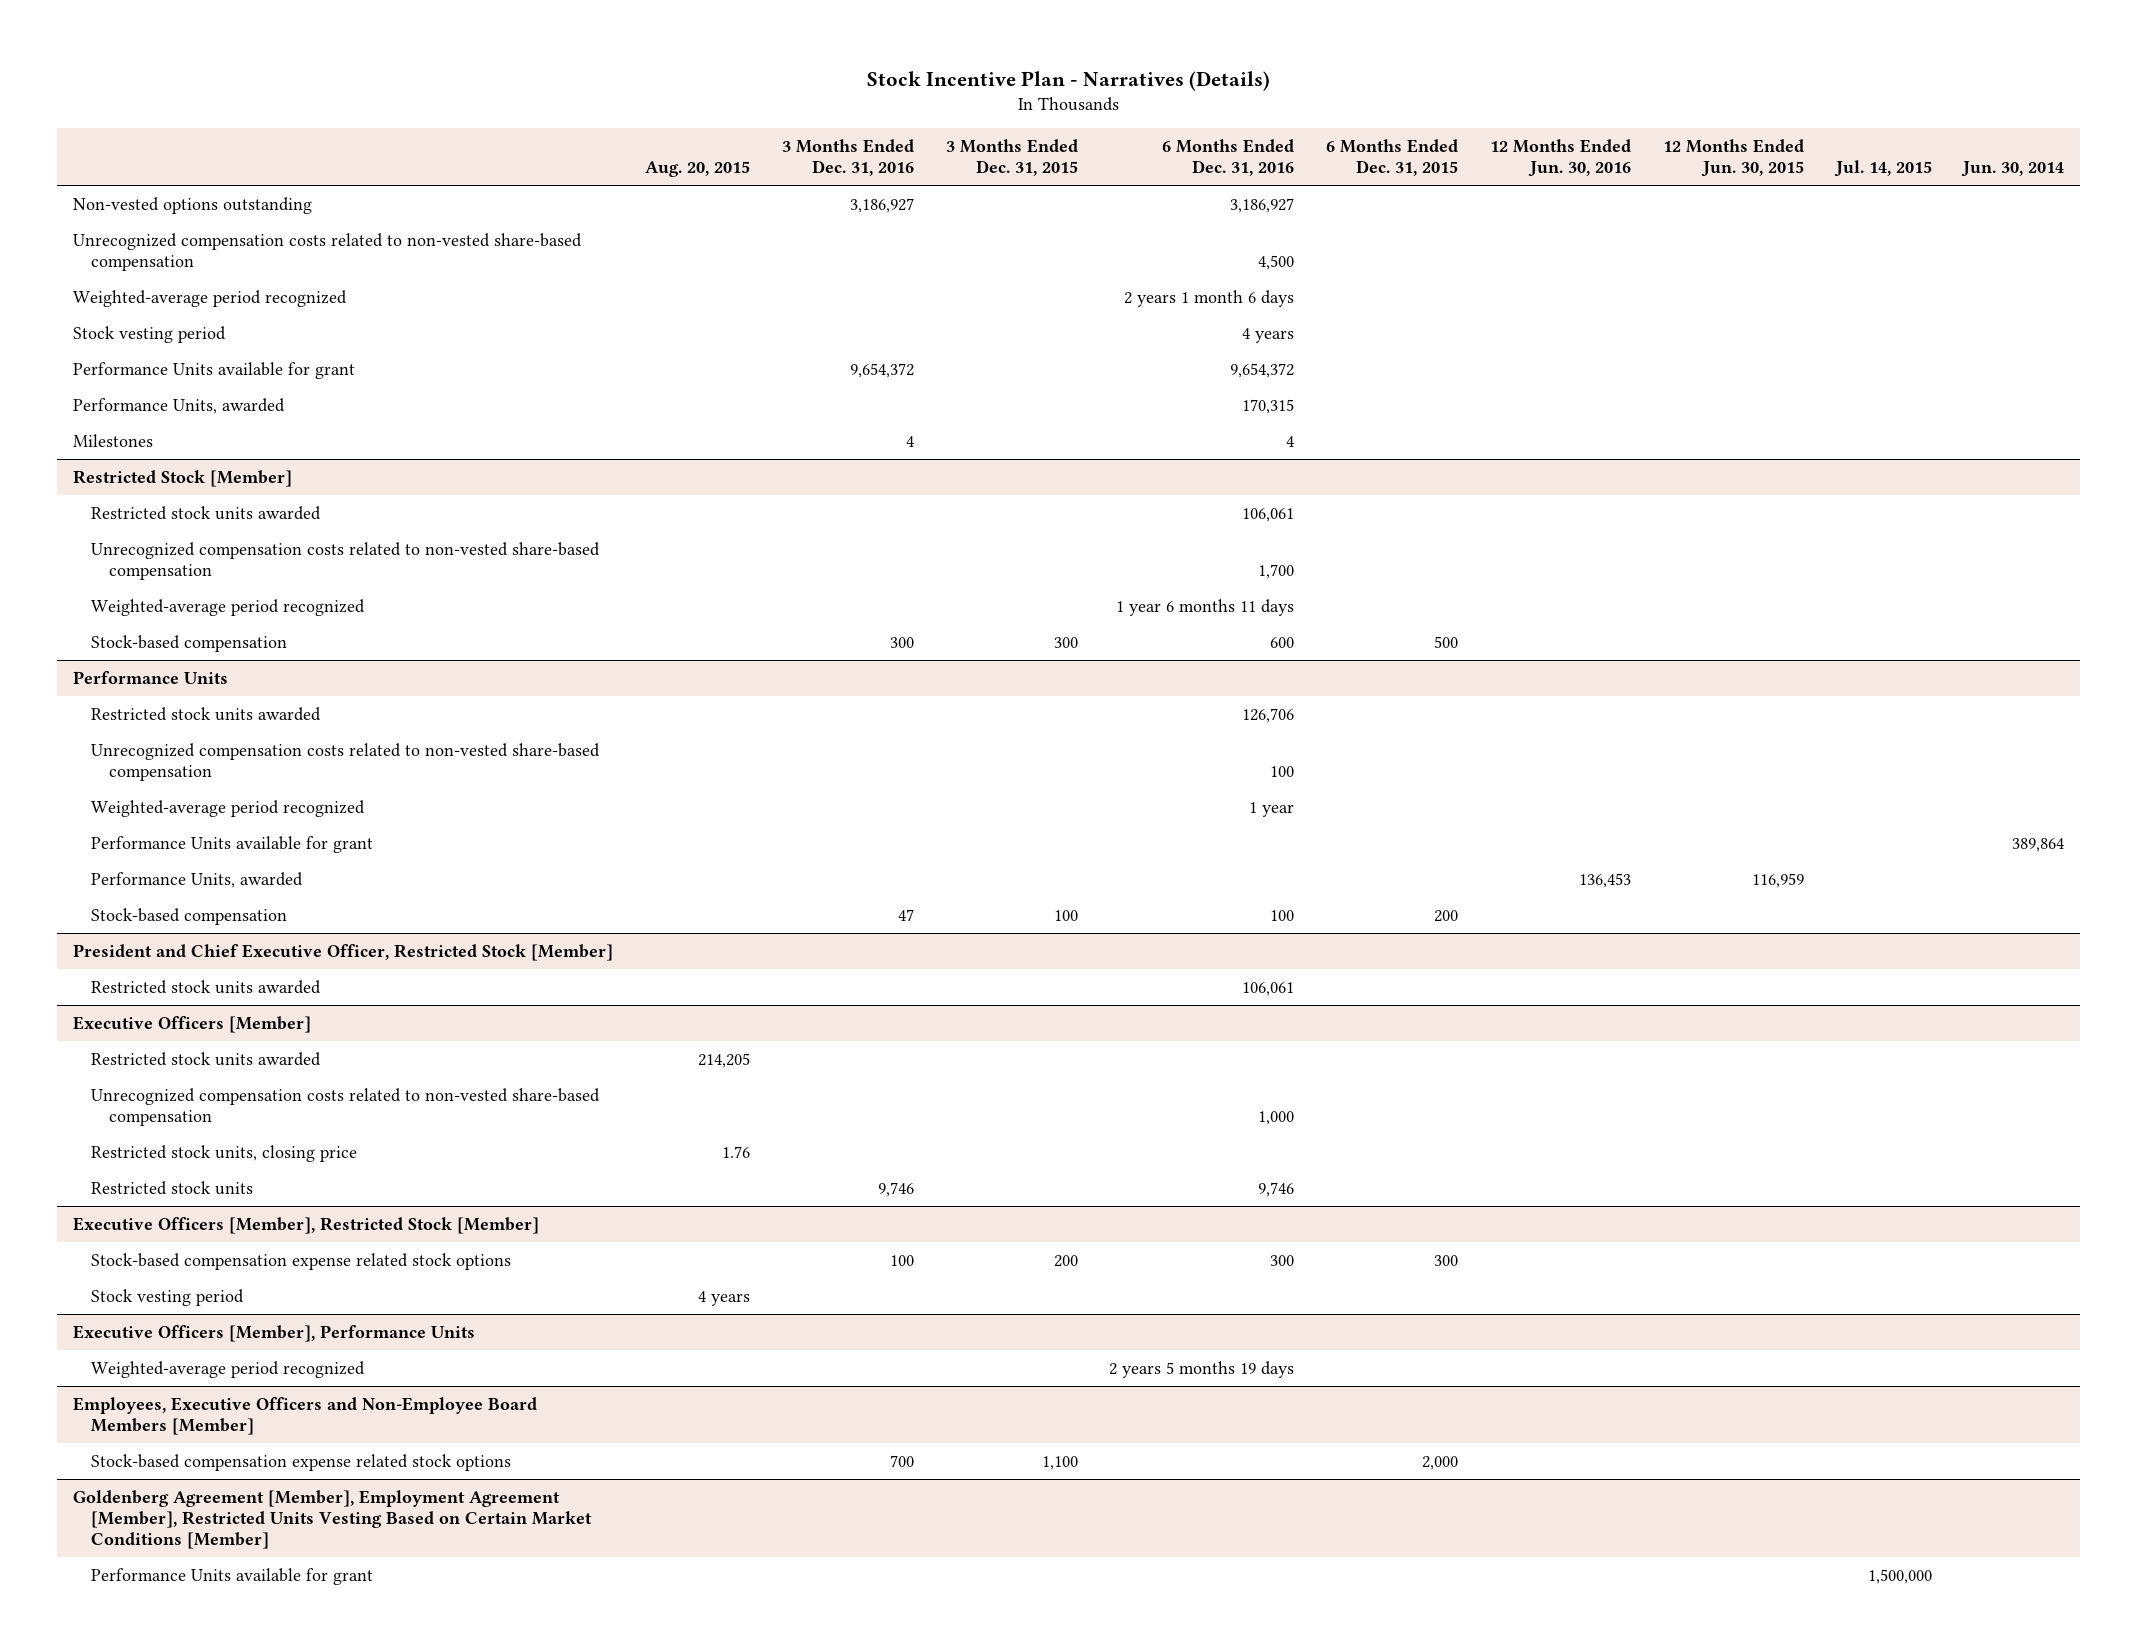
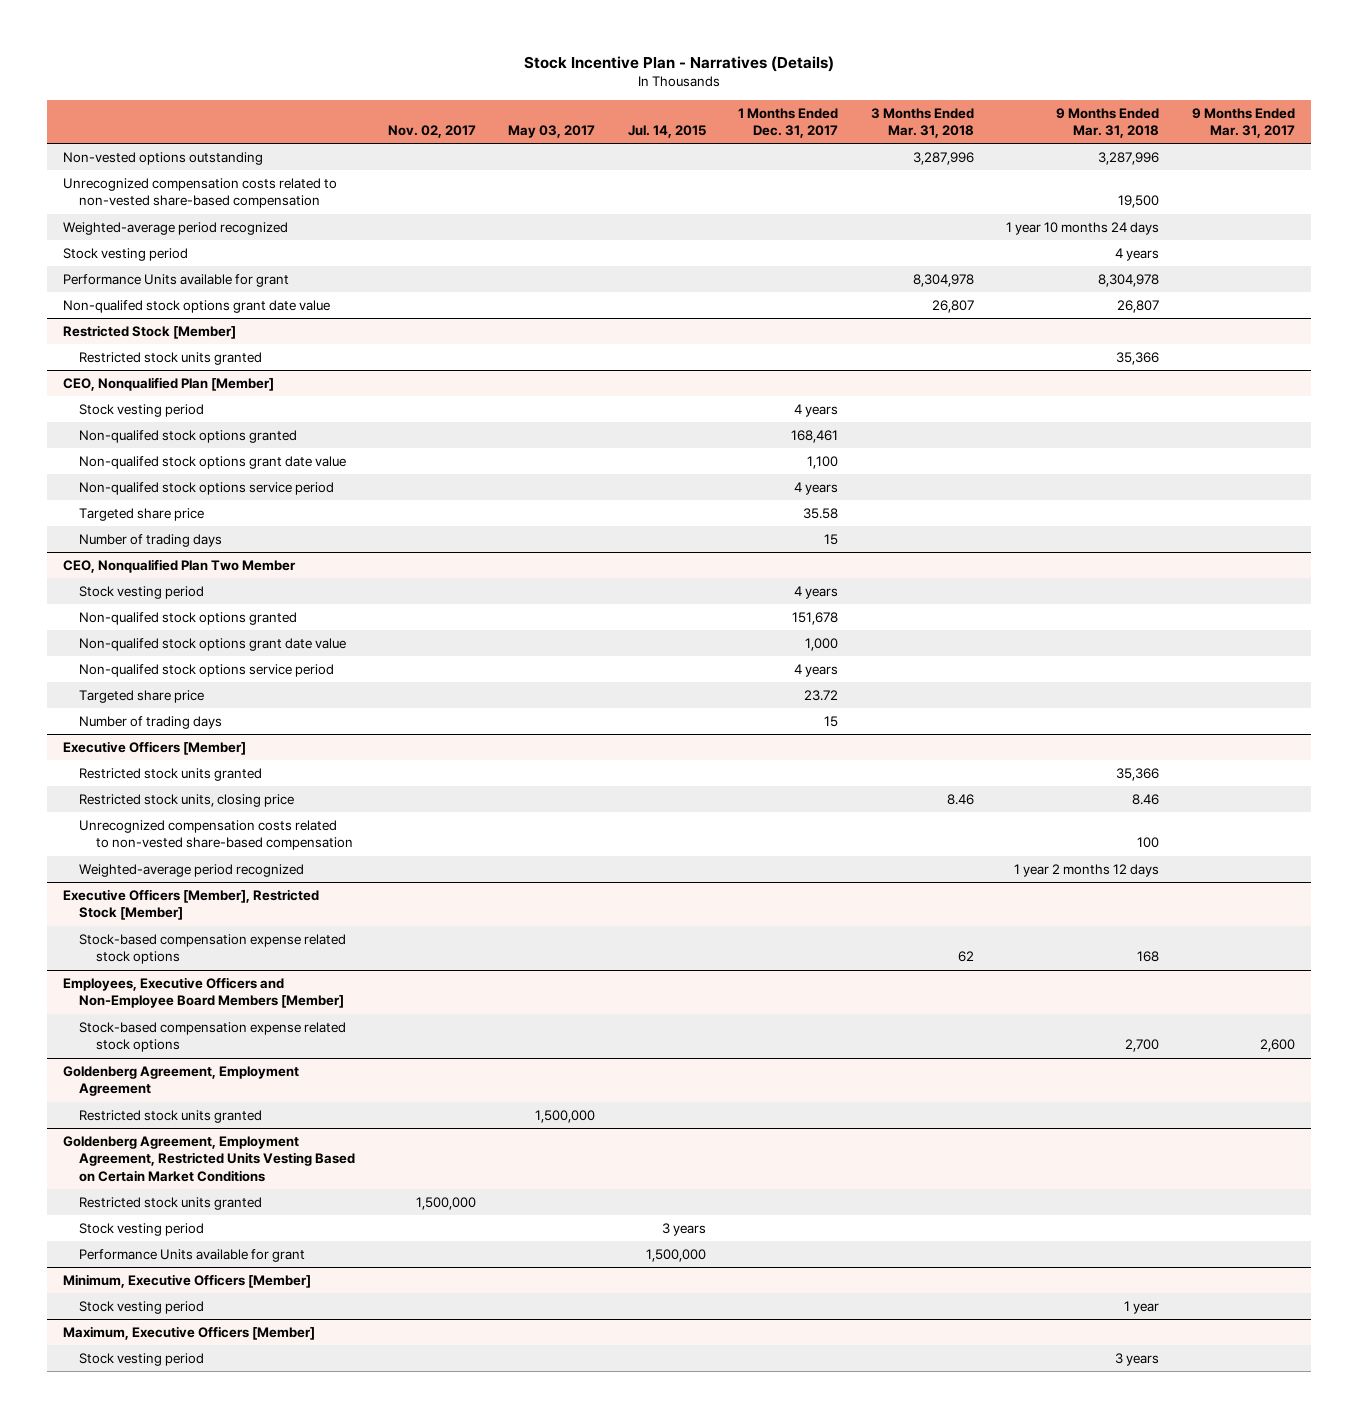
[644,161,750,178] Aug. 20, 2015 -> none
[781,139,914,177] 3 Months Ended Dec. 31, 2016 -> none
[945,139,1078,177] 3 Months Ended Dec. 31, 2015 -> none
[1162,139,1295,177] 6 Months Ended Dec. 31, 2016 -> none
[1326,139,1459,177] 6 Months Ended Dec. 31, 2015 -> none
[1490,139,1632,178] 12 Months Ended Jun. 30, 2016 -> none
[1662,139,1804,178] 12 Months Ended Jun. 30, 2015 -> none
[1961,161,2065,178] Jun. 30, 2014 -> none
none -> [387,125,476,139] Nov. 02, 2017
none -> [508,125,596,139] May 03, 2017
none -> [738,107,839,139] 1 Months Ended Dec. 31, 2017
none -> [870,107,974,139] 3 Months Ended Mar. 31, 2018
none -> [1056,107,1160,139] 9 Months Ended Mar. 31, 2018
none -> [1191,107,1295,139] 9 Months Ended Mar. 31, 2017
[73,397,286,414] Performance Units, awarded -> none
[73,433,154,447] Milestones -> none
none -> [62,299,330,313] Non-qualifed stock options grant date value
[91,541,601,580] Unrecognized compensation costs related to non-vested share-based compensation -> none
[91,598,366,616] Weighted-average period recognized -> none
[91,634,288,652] Stock-based compensation -> none
[73,670,229,684] Performance Units -> none
[91,706,322,721] Restricted stock units awarded -> none
[91,742,601,781] Unrecognized compensation costs related to non-vested share-based compensation -> none
[91,799,366,817] Weighted-average period recognized -> none
[91,835,374,853] Performance Units available for grant -> none
[91,871,304,888] Performance Units, awarded -> none
[91,907,288,925] Stock-based compensation -> none
[73,943,614,961] President and Chief Executive Officer, Restricted Stock [Member] -> none
[91,979,322,994] Restricted stock units awarded -> none
[91,505,322,520] Restricted stock units awarded -> [79,351,263,365] Restricted stock units granted
none -> [62,376,274,391] CEO, Nonqualified Plan [Member]
none -> [79,403,205,417] Stock vesting period
none -> [79,429,298,443] Non-qualifed stock options granted
none -> [79,455,347,469] Non-qualifed stock options grant date value
none -> [79,481,335,495] Non-qualifed stock options service period
none -> [79,507,205,521] Targeted share price
none -> [79,533,223,547] Number of trading days
none -> [62,558,296,573] CEO, Nonqualified Plan Two Member
none -> [79,585,205,599] Stock vesting period
none -> [79,611,298,625] Non-qualifed stock options granted
none -> [79,637,347,651] Non-qualifed stock options grant date value
none -> [79,663,335,677] Non-qualifed stock options service period
none -> [79,689,205,703] Targeted share price
none -> [79,715,223,729] Number of trading days
[91,1051,322,1066] Restricted stock units awarded -> [79,767,263,781] Restricted stock units granted
[91,1180,254,1195] Restricted stock units -> none
[91,1087,601,1126] Unrecognized compensation costs related to non-vested share-based compensation -> [79,819,353,851] Unrecognized compensation costs related to non-vested share-based compensation
none -> [79,863,305,877] Weighted-average period recognized
[91,1288,245,1306] Stock vesting period -> none
[73,1324,476,1342] Executive Officers [Member], Performance Units -> none
[91,1360,366,1378] Weighted-average period recognized -> none
none -> [62,1065,299,1097] Goldenberg Agreement, Employment Agreement
none -> [79,1109,263,1123] Restricted stock units granted
[73,1489,593,1549] Goldenberg Agreement [Member], Employment Agreement [Member], Restricted Units Vesting Based on Certain Market Conditions [Member] -> [62,1135,356,1182] Goldenberg Agreement, Employment Agreement, Restricted Units Vesting Based on Certain Market Conditions
none -> [79,1196,263,1210] Restricted stock units granted
none -> [79,1222,205,1236] Stock vesting period
none -> [62,1273,311,1288] Minimum, Executive Officers [Member]
none -> [79,1300,205,1314] Stock vesting period
none -> [62,1325,315,1340] Maximum, Executive Officers [Member]
none -> [79,1352,205,1366] Stock vesting period

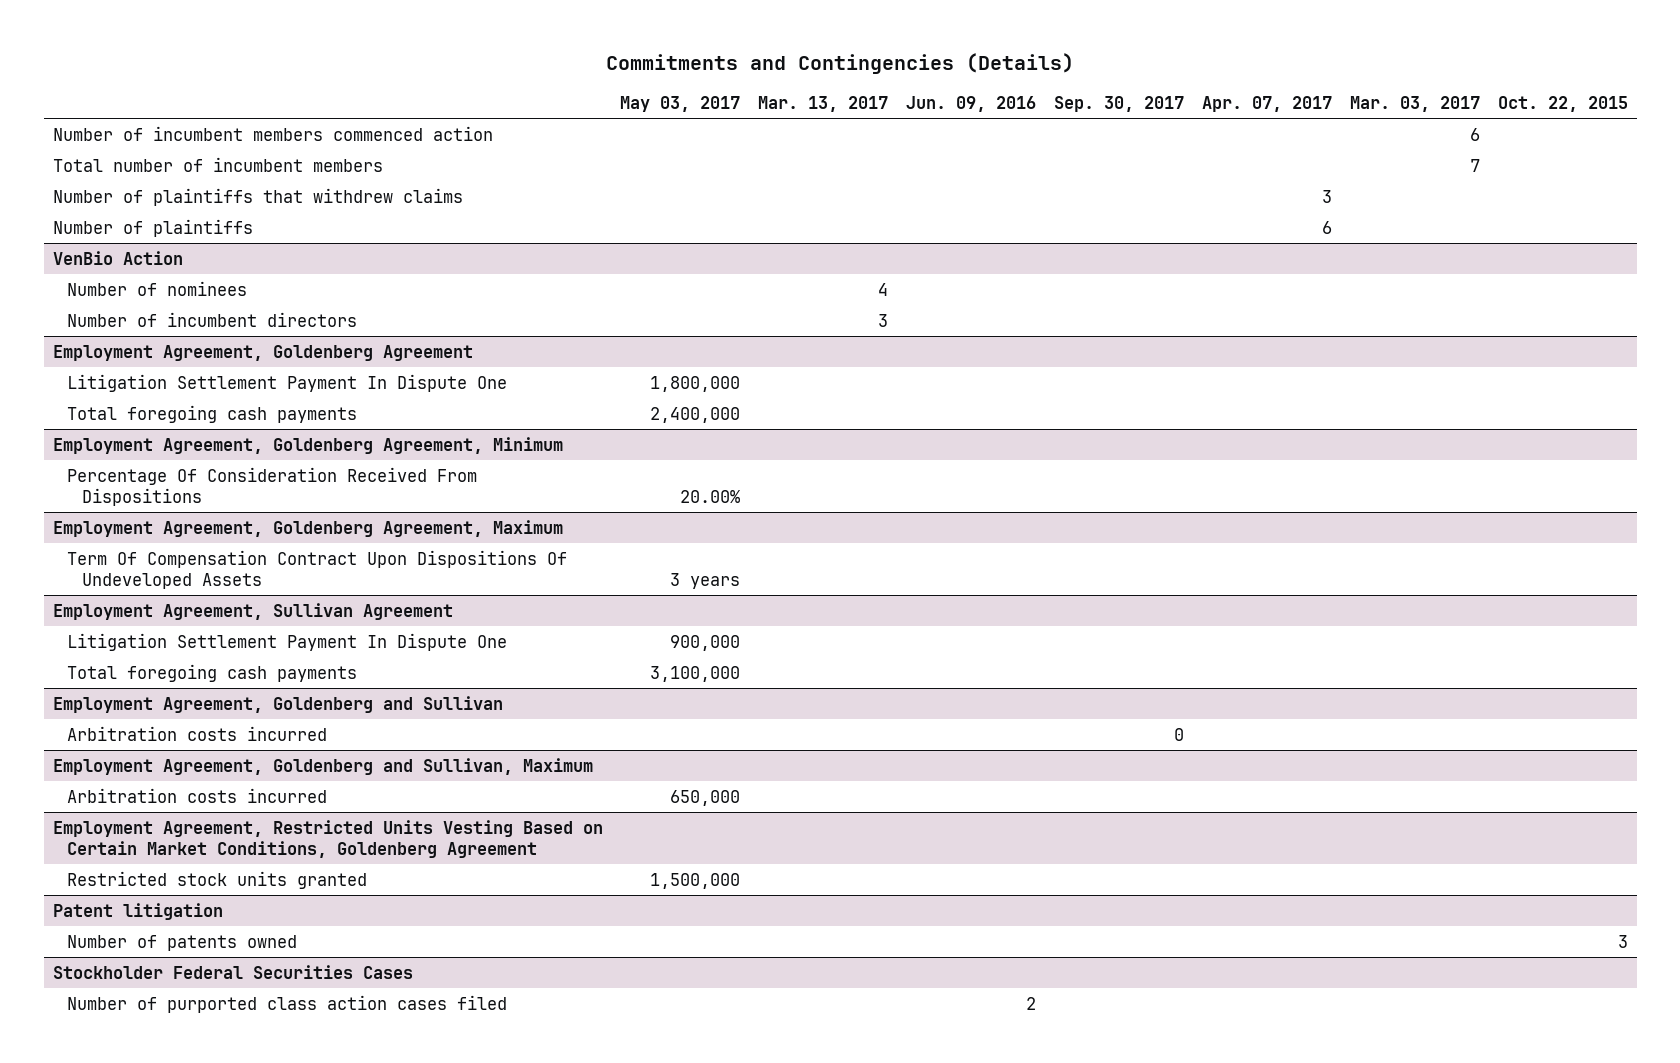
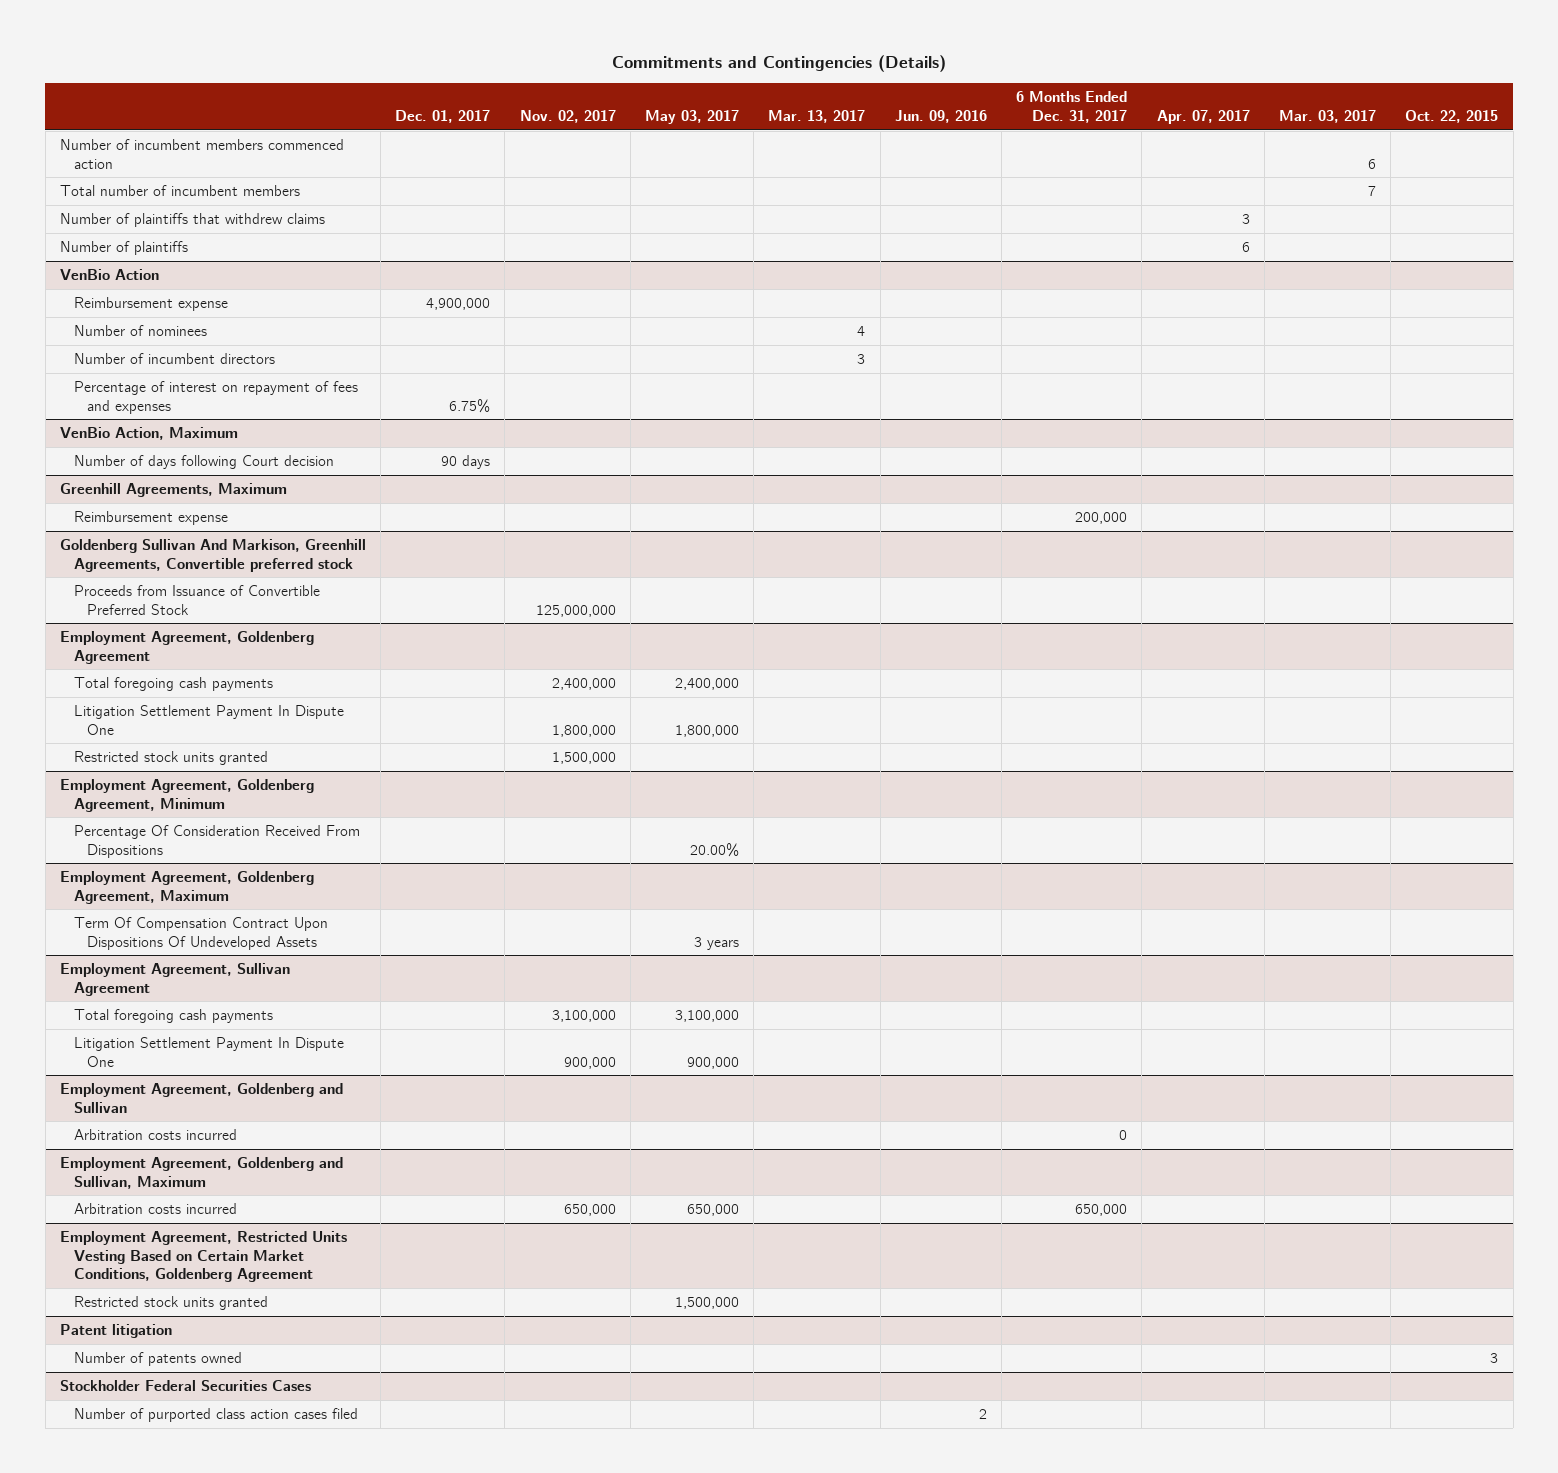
[1054,95,1185,112] Sep. 30, 2017 -> none
none -> [395,109,491,123] Dec. 01, 2017
none -> [519,109,616,123] Nov. 02, 2017
none -> [1016,91,1128,123] 6 Months Ended Dec. 31, 2017
none -> [73,296,228,311] Reimbursement expense
none -> [73,380,358,414] Percentage of interest on repayment of fees and expenses
none -> [59,426,238,440] VenBio Action, Maximum
none -> [73,454,334,469] Number of days following Court decision
none -> [59,482,287,497] Greenhill Agreements, Maximum
none -> [73,510,228,525] Reimbursement expense
none -> [59,538,366,572] Goldenberg Sullivan And Markison, Greenhill Agreements, Convertible preferred stock
none -> [73,584,320,615] Proceeds from Issuance of Convertible Preferred Stock
[67,373,508,392] Litigation Settlement Payment In Dispute One -> [73,704,344,735] Litigation Settlement Payment In Dispute One
none -> [73,750,268,765] Restricted stock units granted
[67,632,508,651] Litigation Settlement Payment In Dispute One -> [73,1036,344,1067] Litigation Settlement Payment In Dispute One

